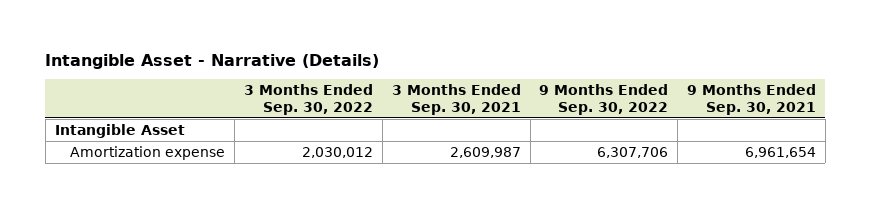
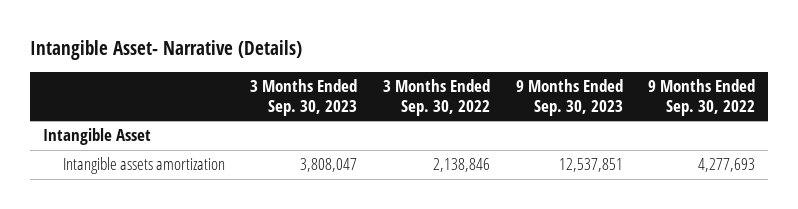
[45,53,380,69] Intangible Asset - Narrative (Details) -> [29,40,302,61] Intangible Asset- Narrative (Details)
[391,84,521,115] 3 Months Ended Sep. 30, 2021 -> none
[687,84,817,115] 9 Months Ended Sep. 30, 2021 -> none
none -> [250,79,358,116] 3 Months Ended Sep. 30, 2023
none -> [515,79,623,116] 9 Months Ended Sep. 30, 2023
[70,145,226,160] Amortization expense -> [62,157,225,175] Intangible assets amortization
[301,146,373,158] 2,030,012 -> [432,158,490,173] 2,138,846
[597,146,669,158] 6,307,706 -> [698,158,756,173] 4,277,693

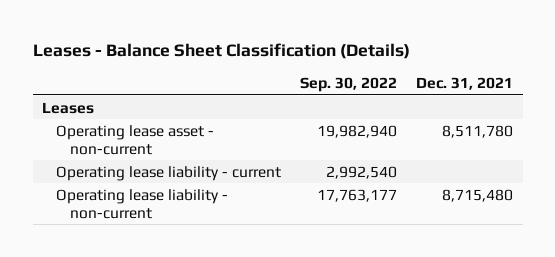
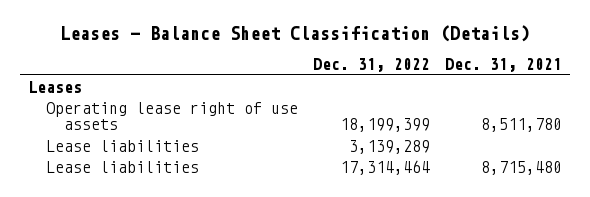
[300,77,398,93] Sep. 30, 2022 -> none
none -> [313,58,431,73] Dec. 31, 2022
[56,124,215,155] Operating lease asset - non-current -> [45,101,298,130] Operating lease right of use assets
[56,165,282,181] Operating lease liability - current -> [45,139,199,152] Lease liabilities
[56,188,229,219] Operating lease liability - non-current -> [45,160,199,173] Lease liabilities

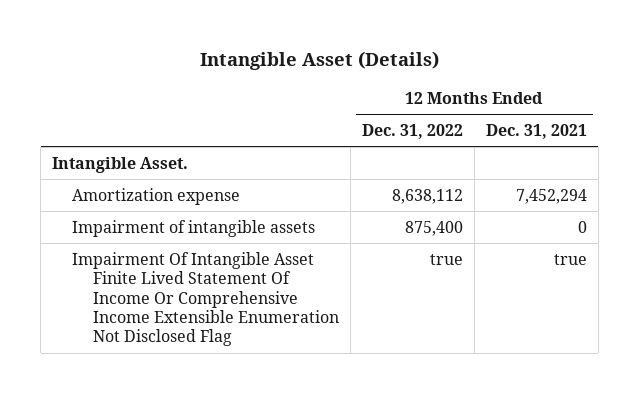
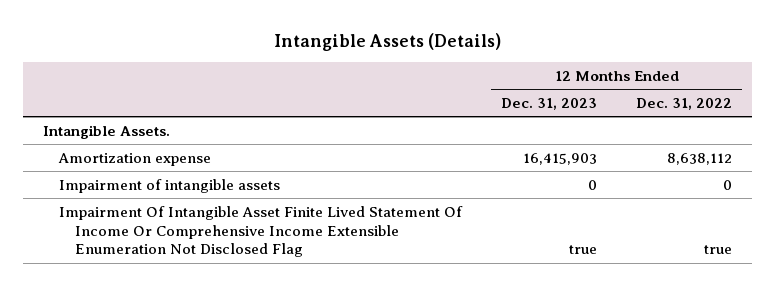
[199,50,439,70] Intangible Asset (Details) -> [273,32,501,51] Intangible Assets (Details)
[485,123,587,139] Dec. 31, 2021 -> none
none -> [501,97,598,110] Dec. 31, 2023
[52,156,189,173] Intangible Asset. -> [43,124,171,139] Intangible Assets.
[404,220,463,236] 875,400 -> [723,179,733,190] 0

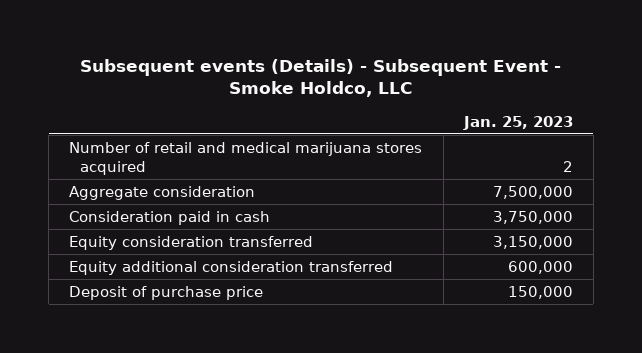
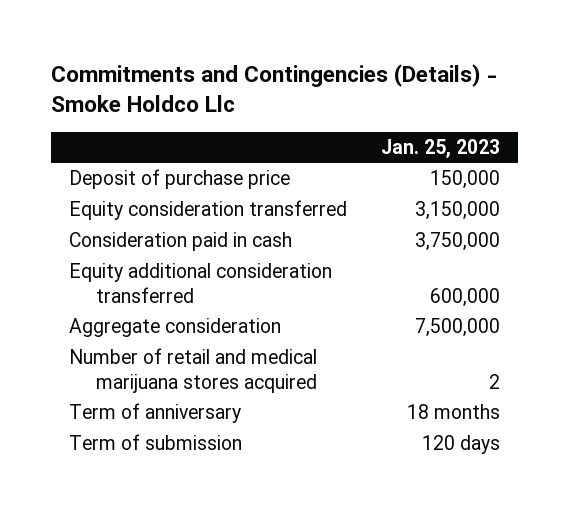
[80,58,562,98] Subsequent events (Details) - Subsequent Event - Smoke Holdco, LLC -> [51,63,498,113] Commitments and Contingencies (Details) - Smoke Holdco Llc
[69,285,264,300] Deposit of purchase price -> [68,169,290,190] Deposit of purchase price
[69,210,271,225] Consideration paid in cash -> [68,232,292,252] Consideration paid in cash
[69,185,256,200] Aggregate consideration -> [68,318,281,338] Aggregate consideration
[69,141,423,175] Number of retail and medical marijuana stores acquired -> [68,348,317,393] Number of retail and medical marijuana stores acquired
none -> [68,403,241,424] Term of anniversary
none -> [68,434,242,451] Term of submission

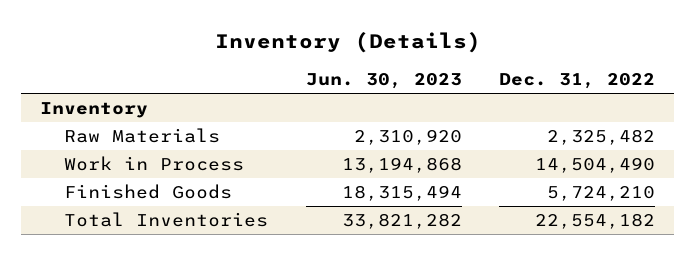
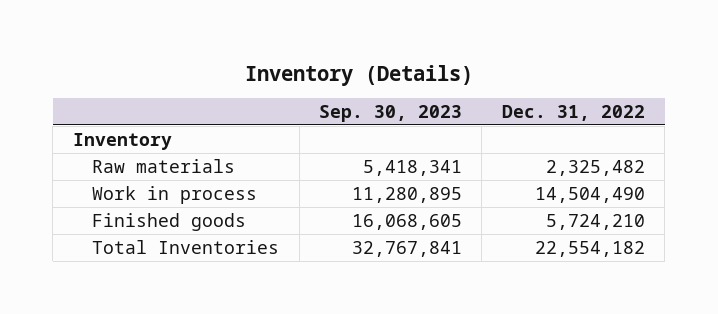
[305,73,462,90] Jun. 30, 2023 -> none
none -> [319,105,463,123] Sep. 30, 2023
[63,128,220,144] Raw Materials -> [92,158,236,173] Raw materials
[63,156,244,172] Work in Process -> [92,185,258,204] Work in process
[63,184,232,200] Finished Goods -> [92,212,247,231] Finished goods

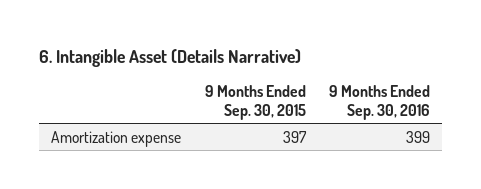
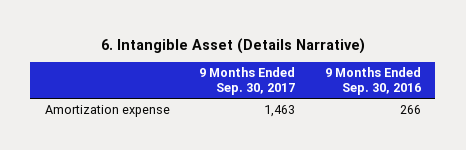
[204,85,306,120] 9 Months Ended Sep. 30, 2015 -> none
none -> [199,67,296,96] 9 Months Ended Sep. 30, 2017
[406,130,431,143] 399 -> [399,104,421,114] 266

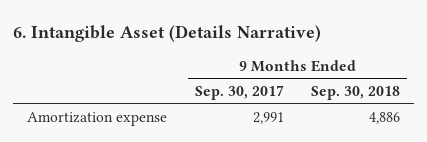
[324,67,421,96] 9 Months Ended Sep. 30, 2016 -> none
none -> [311,85,401,100] Sep. 30, 2018
[264,104,296,117] 1,463 -> [252,111,284,124] 2,991

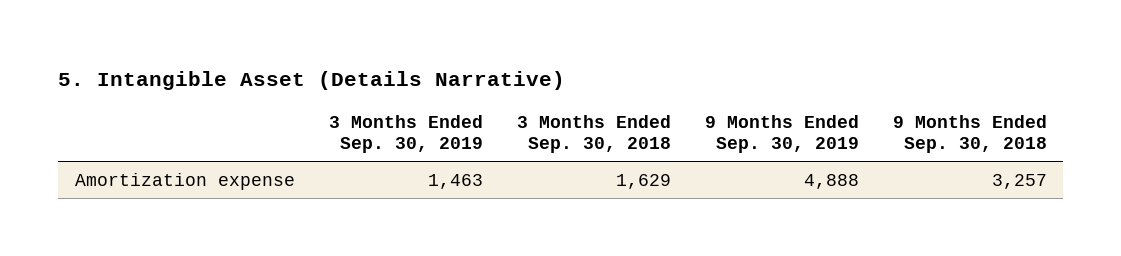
[13,24,322,42] 6. Intangible Asset (Details Narrative) -> [58,71,566,91] 5. Intangible Asset (Details Narrative)
[194,84,284,100] Sep. 30, 2017 -> none
none -> [328,114,483,154] 3 Months Ended Sep. 30, 2019
none -> [516,114,671,154] 3 Months Ended Sep. 30, 2018
none -> [704,114,859,154] 9 Months Ended Sep. 30, 2019
[369,111,401,124] 4,886 -> [991,173,1047,189] 3,257

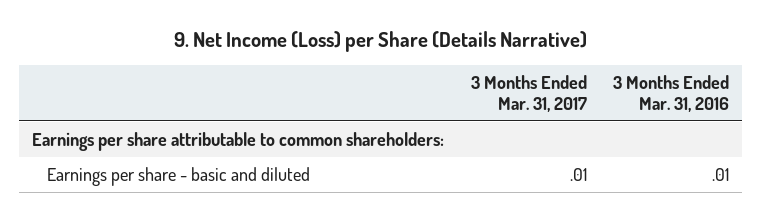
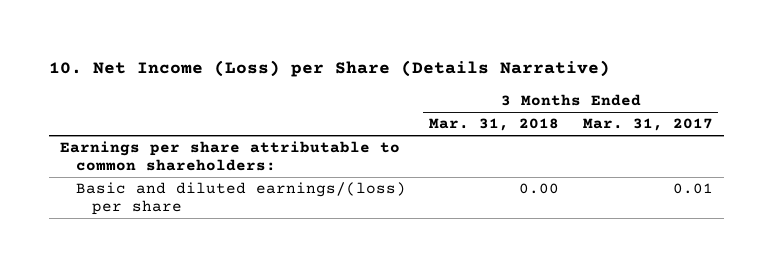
[173,30,587,52] 9. Net Income (Loss) per Share (Details Narrative) -> [48,60,610,78] 10. Net Income (Loss) per Share (Details Narrative)
[612,74,729,112] 3 Months Ended Mar. 31, 2016 -> none
none -> [429,118,560,132] Mar. 31, 2018
[47,166,311,186] Earnings per share - basic and diluted -> [75,182,406,216] Basic and diluted earnings/(loss) per share
[569,167,587,181] .01 -> [672,183,713,195] 0.01

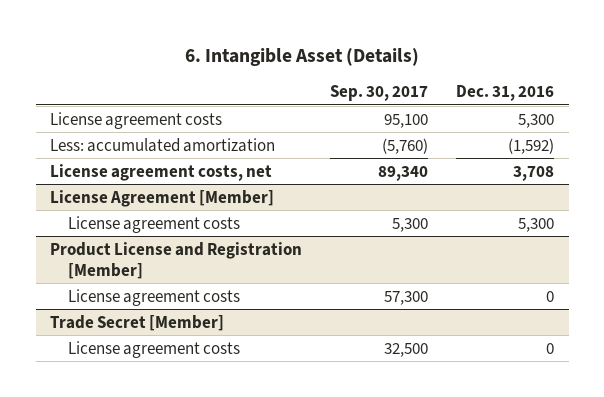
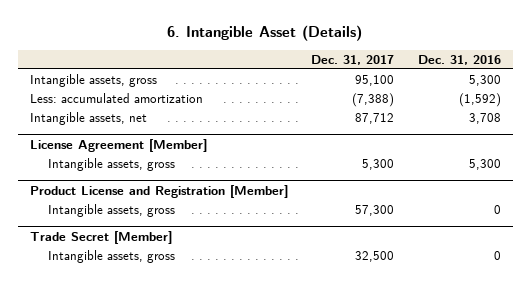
[330,85,429,102] Sep. 30, 2017 -> none
none -> [311,54,395,65] Dec. 31, 2017
[49,111,222,129] License agreement costs -> [29,73,157,87] Intangible assets, gross
[49,163,272,181] License agreement costs, net -> [29,111,147,125] Intangible assets, net
[67,215,240,233] License agreement costs -> [47,157,175,171] Intangible assets, gross
[67,288,240,306] License agreement costs -> [47,203,175,217] Intangible assets, gross
[67,340,240,358] License agreement costs -> [47,249,175,263] Intangible assets, gross

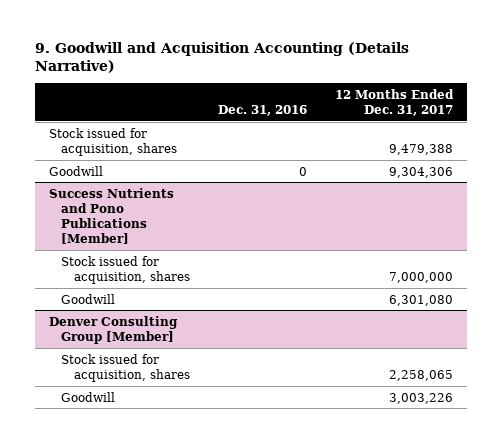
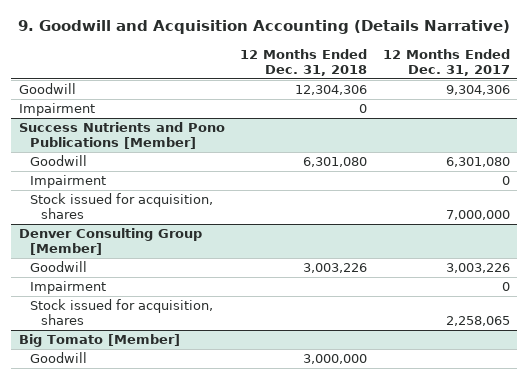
[218,104,308,116] Dec. 31, 2016 -> none
none -> [240,48,368,76] 12 Months Ended Dec. 31, 2018
[48,127,178,156] Stock issued for acquisition, shares -> none
none -> [18,103,95,117] Impairment
none -> [29,175,106,189] Impairment
[61,255,191,284] Stock issued for acquisition, shares -> [29,193,213,220] Stock issued for acquisition, shares
none -> [29,281,106,295] Impairment
[61,353,191,382] Stock issued for acquisition, shares -> [29,299,213,326] Stock issued for acquisition, shares
none -> [18,334,180,348] Big Tomato [Member]
none -> [29,352,87,364] Goodwill

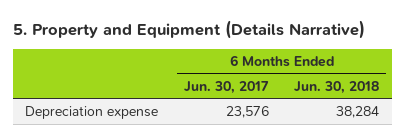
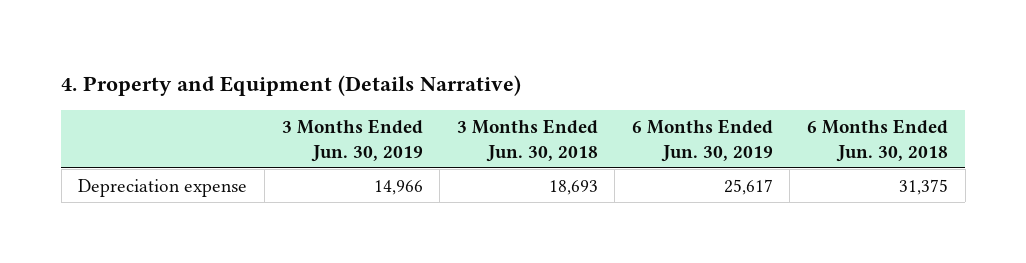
[12,19,365,39] 5. Property and Equipment (Details Narrative) -> [61,75,522,97] 4. Property and Equipment (Details Narrative)
[183,80,269,94] Jun. 30, 2017 -> none
none -> [281,118,423,162] 3 Months Ended Jun. 30, 2019
none -> [456,118,598,162] 3 Months Ended Jun. 30, 2018
none -> [631,118,773,162] 6 Months Ended Jun. 30, 2019
[336,106,380,119] 38,284 -> [898,178,948,195] 31,375

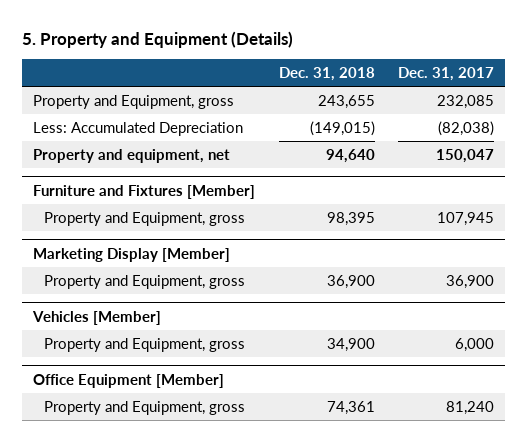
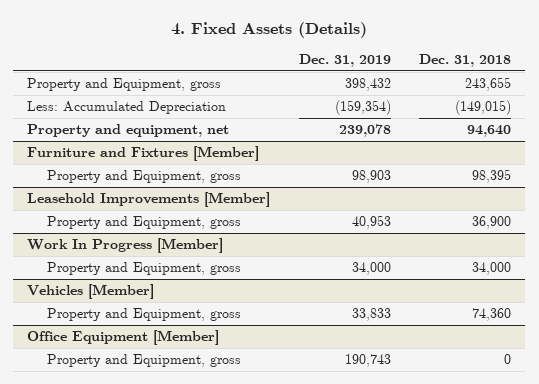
[21,30,293,48] 5. Property and Equipment (Details) -> [171,22,368,39] 4. Fixed Assets (Details)
[397,67,494,82] Dec. 31, 2017 -> none
none -> [298,53,391,67] Dec. 31, 2019
[33,247,231,262] Marketing Display [Member] -> none
none -> [27,192,271,208] Leasehold Improvements [Member]
none -> [27,238,224,254] Work In Progress [Member]
none -> [47,262,242,276] Property and Equipment, gross
[326,337,375,352] 34,900 -> [472,308,512,322] 74,360
[326,400,375,415] 74,361 -> [504,354,512,365] 0

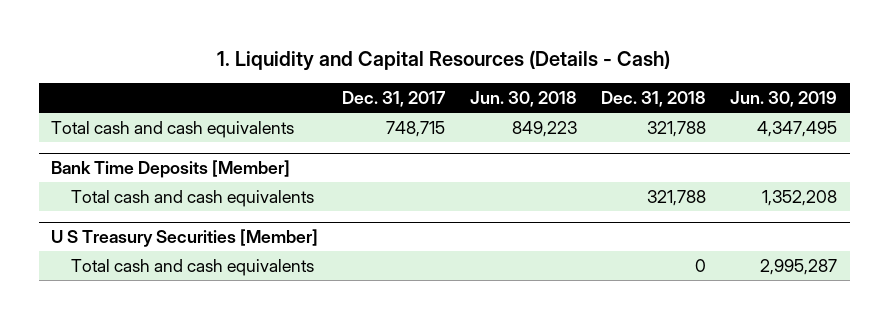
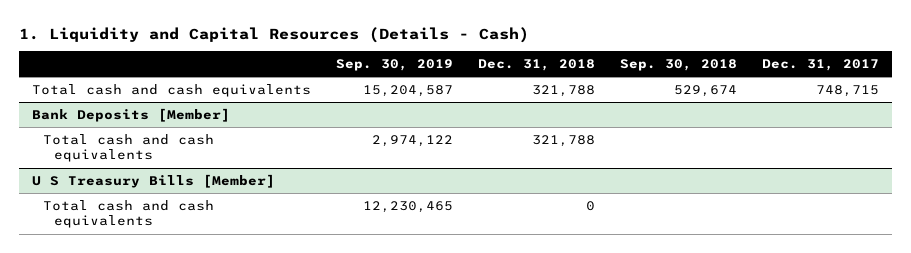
[469,90,577,107] Jun. 30, 2018 -> none
[730,90,838,107] Jun. 30, 2019 -> none
none -> [335,59,453,72] Sep. 30, 2019
none -> [620,59,738,72] Sep. 30, 2018
[50,160,290,179] Bank Time Deposits [Member] -> [31,107,230,122] Bank Deposits [Member]
[50,229,318,248] U S Treasury Securities [Member] -> [31,173,275,188] U S Treasury Bills [Member]

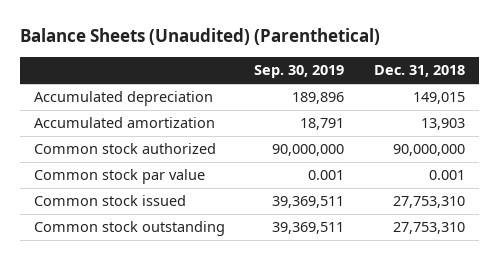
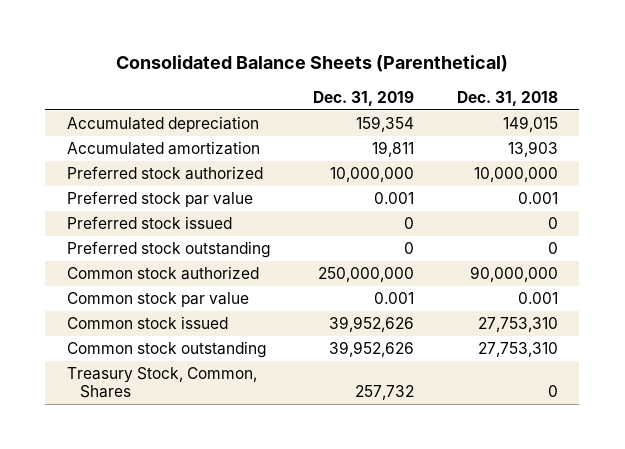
[19,28,380,46] Balance Sheets (Unaudited) (Parenthetical) -> [116,55,509,73] Consolidated Balance Sheets (Parenthetical)
[254,65,345,79] Sep. 30, 2019 -> none
none -> [313,90,415,106] Dec. 31, 2019
none -> [66,165,263,180] Preferred stock authorized
none -> [66,190,253,207] Preferred stock par value
none -> [66,215,232,229] Preferred stock issued
none -> [66,240,271,258] Preferred stock outstanding
none -> [66,366,257,399] Treasury Stock, Common, Shares

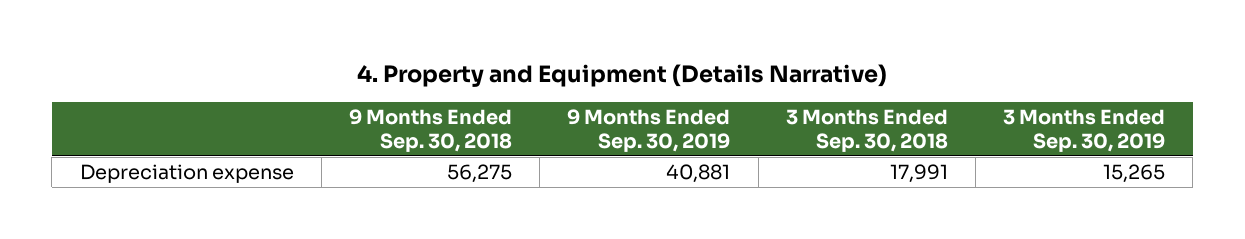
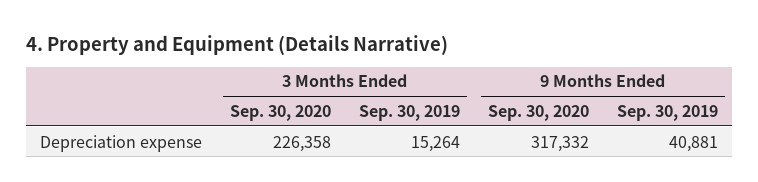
[348,108,512,152] 9 Months Ended Sep. 30, 2018 -> none
[785,108,948,152] 3 Months Ended Sep. 30, 2018 -> none
none -> [229,104,331,121] Sep. 30, 2020
none -> [487,104,589,121] Sep. 30, 2020
[1103,163,1166,183] 15,265 -> [410,135,460,152] 15,264

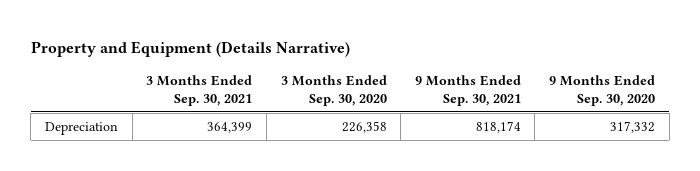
[25,34,448,55] 4. Property and Equipment (Details Narrative) -> [30,40,350,57] Property and Equipment (Details Narrative)
[358,104,460,121] Sep. 30, 2019 -> none
[616,104,718,121] Sep. 30, 2019 -> none
none -> [146,74,253,106] 3 Months Ended Sep. 30, 2021
none -> [414,74,521,106] 9 Months Ended Sep. 30, 2021
[39,134,202,152] Depreciation expense -> [45,122,119,136] Depreciation

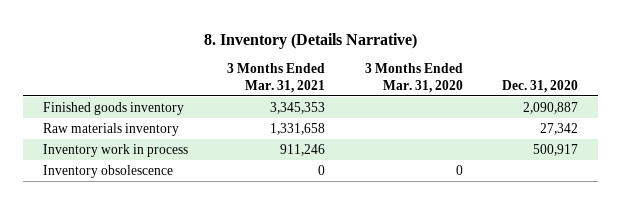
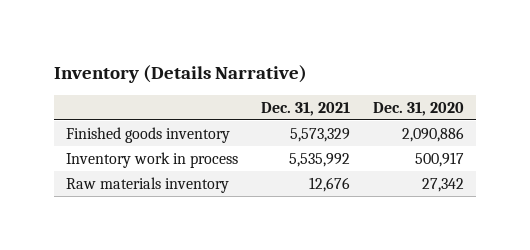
[203,32,417,49] 8. Inventory (Details Narrative) -> [54,65,308,84] Inventory (Details Narrative)
[227,63,326,93] 3 Months Ended Mar. 31, 2021 -> none
[364,63,463,93] 3 Months Ended Mar. 31, 2020 -> none
none -> [261,101,351,116] Dec. 31, 2021
[523,102,579,115] 2,090,887 -> [402,126,465,142] 2,090,886
[42,165,173,179] Inventory obsolescence -> none
[42,123,179,137] Raw materials inventory -> [65,176,229,193] Raw materials inventory

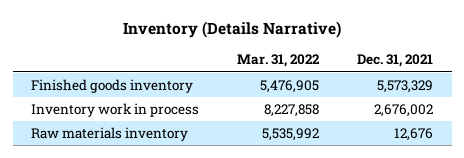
[373,101,465,116] Dec. 31, 2020 -> none
none -> [237,54,321,68] Mar. 31, 2022
[289,152,351,167] 5,535,992 -> [373,104,433,118] 2,676,002

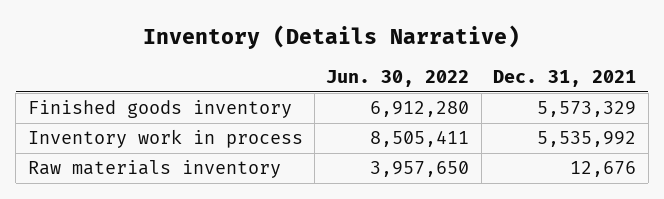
[237,54,321,68] Mar. 31, 2022 -> none
none -> [326,70,470,88] Jun. 30, 2022
[373,104,433,118] 2,676,002 -> [537,131,637,148] 5,535,992

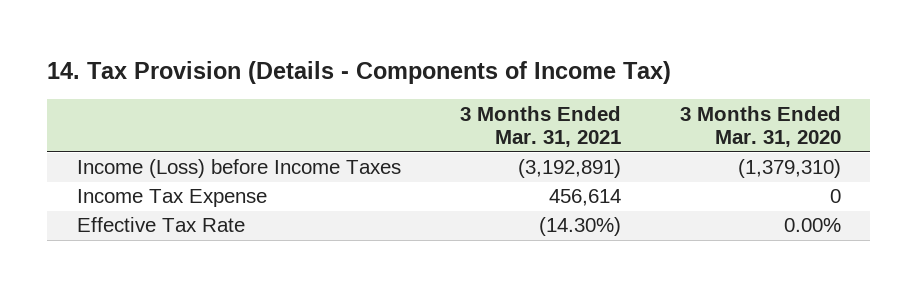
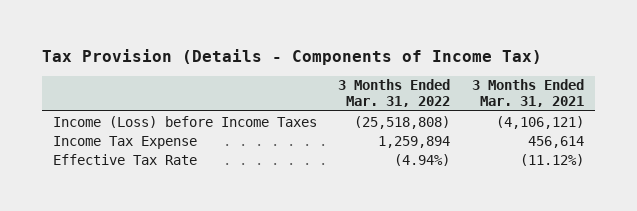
[47,60,672,84] 14. Tax Provision (Details - Components of Income Tax) -> [41,49,542,66] Tax Provision (Details - Components of Income Tax)
[679,105,841,148] 3 Months Ended Mar. 31, 2020 -> none
none -> [338,79,451,107] 3 Months Ended Mar. 31, 2022
[517,159,621,179] (3,192,891) -> [496,115,585,129] (4,106,121)
[538,217,621,237] (14.30%) -> [520,153,585,166] (11.12%)

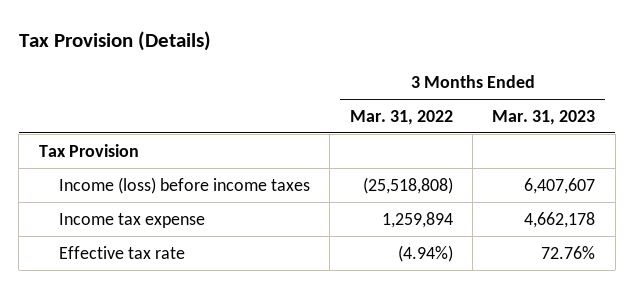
[41,49,542,66] Tax Provision (Details - Components of Income Tax) -> [18,30,211,51] Tax Provision (Details)
[472,79,585,107] 3 Months Ended Mar. 31, 2021 -> none
none -> [492,109,596,125] Mar. 31, 2023
none -> [38,143,139,157] Tax Provision
[52,115,317,128] Income (Loss) before Income Taxes -> [59,176,311,194] Income (loss) before income taxes
[52,135,197,149] Income Tax Expense -> [59,212,206,228] Income tax expense
[52,153,197,165] Effective Tax Rate -> [59,245,186,259] Effective tax rate

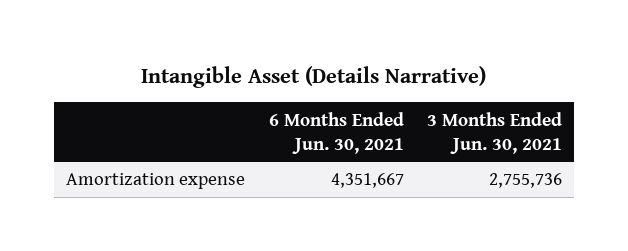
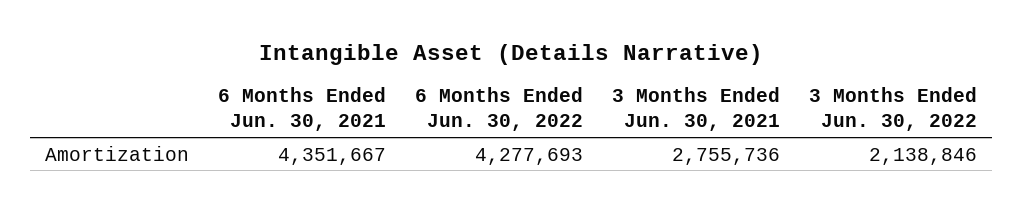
none -> [414,87,583,132] 6 Months Ended Jun. 30, 2022
none -> [809,87,978,132] 3 Months Ended Jun. 30, 2022
[65,173,245,190] Amortization expense -> [44,145,189,161] Amortization

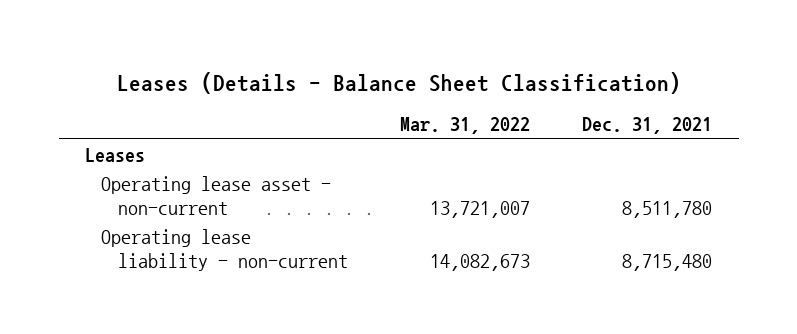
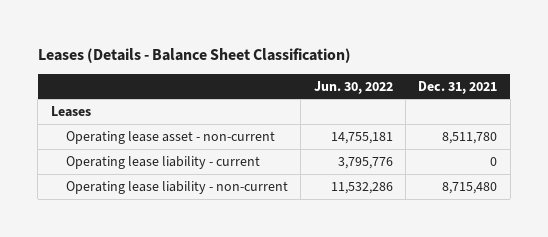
[399,117,530,135] Mar. 31, 2022 -> none
none -> [313,80,393,94] Jun. 30, 2022
none -> [66,155,261,169] Operating lease liability - current

